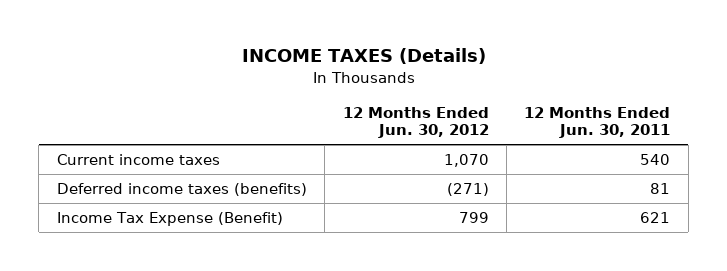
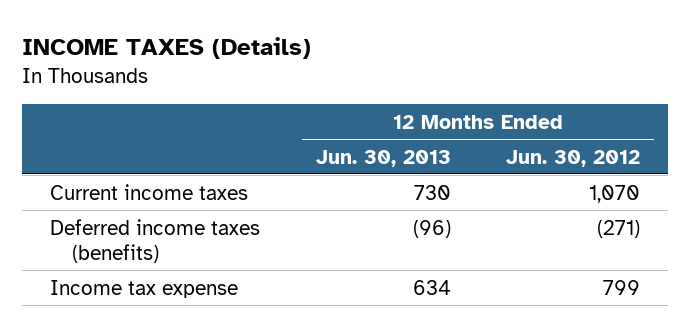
[524,106,671,139] 12 Months Ended Jun. 30, 2011 -> none
none -> [315,149,451,167] Jun. 30, 2013
[56,212,283,227] Income Tax Expense (Benefit) -> [50,279,239,298] Income tax expense

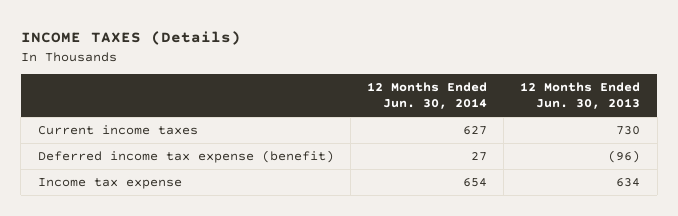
[506,149,641,167] Jun. 30, 2012 -> none
none -> [366,82,487,110] 12 Months Ended Jun. 30, 2014
[50,218,261,263] Deferred income taxes (benefits) -> [37,149,334,163] Deferred income tax expense (benefit)

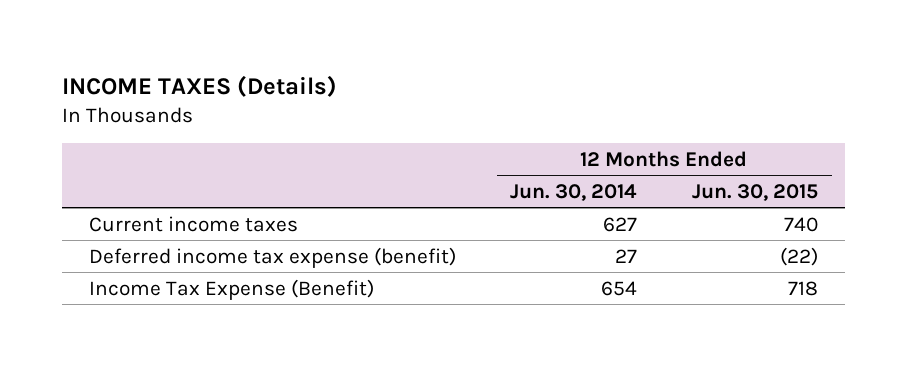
[520,82,641,110] 12 Months Ended Jun. 30, 2013 -> none
none -> [691,183,818,201] Jun. 30, 2015
[37,177,182,189] Income tax expense -> [88,278,374,300] Income Tax Expense (Benefit)

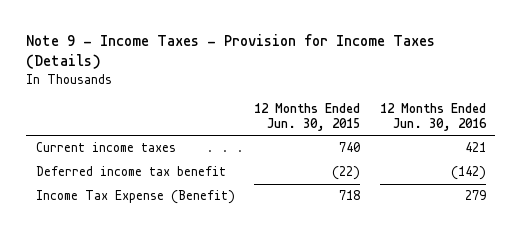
[61,75,337,98] INCOME TAXES (Details) -> [25,34,435,70] Note 9 - Income Taxes - Provision for Income Taxes (Details)
[510,183,638,201] Jun. 30, 2014 -> none
none -> [379,102,487,132] 12 Months Ended Jun. 30, 2016
[88,246,456,268] Deferred income tax expense (benefit) -> [35,166,226,177] Deferred income tax benefit

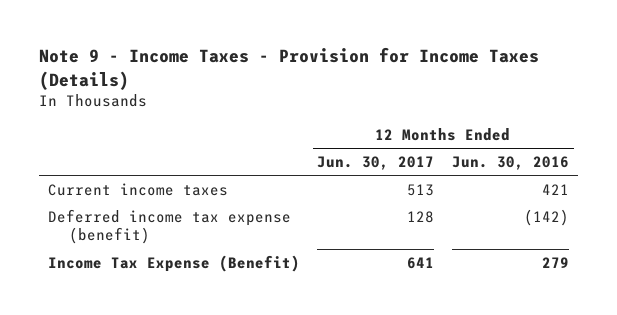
[254,102,361,132] 12 Months Ended Jun. 30, 2015 -> none
none -> [317,156,435,171] Jun. 30, 2017
[35,166,226,177] Deferred income tax benefit -> [47,208,291,245] Deferred income tax expense (benefit)

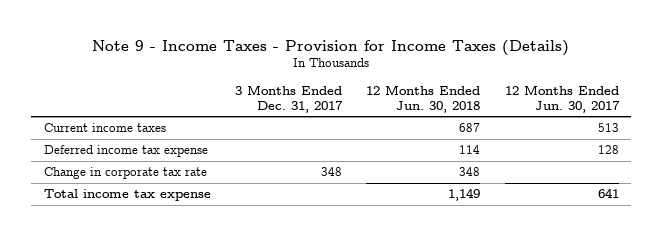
[452,156,570,171] Jun. 30, 2016 -> none
none -> [234,85,343,113] 3 Months Ended Dec. 31, 2017
none -> [366,85,481,113] 12 Months Ended Jun. 30, 2018
[47,208,291,245] Deferred income tax expense (benefit) -> [43,145,208,158] Deferred income tax expense
none -> [43,167,207,180] Change in corporate tax rate
[47,254,300,272] Income Tax Expense (Benefit) -> [43,189,211,202] Total income tax expense

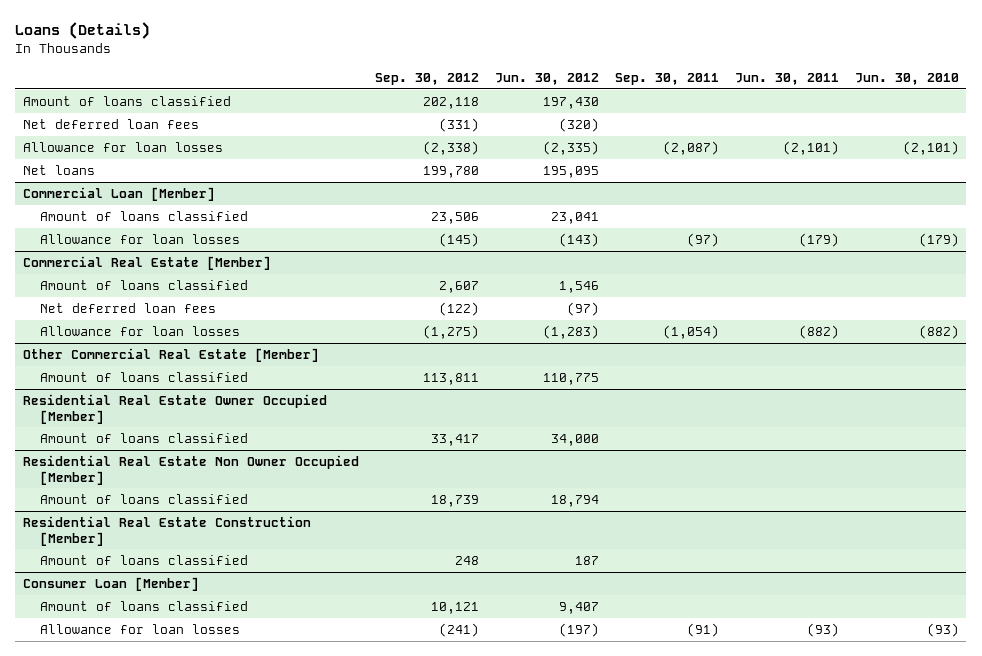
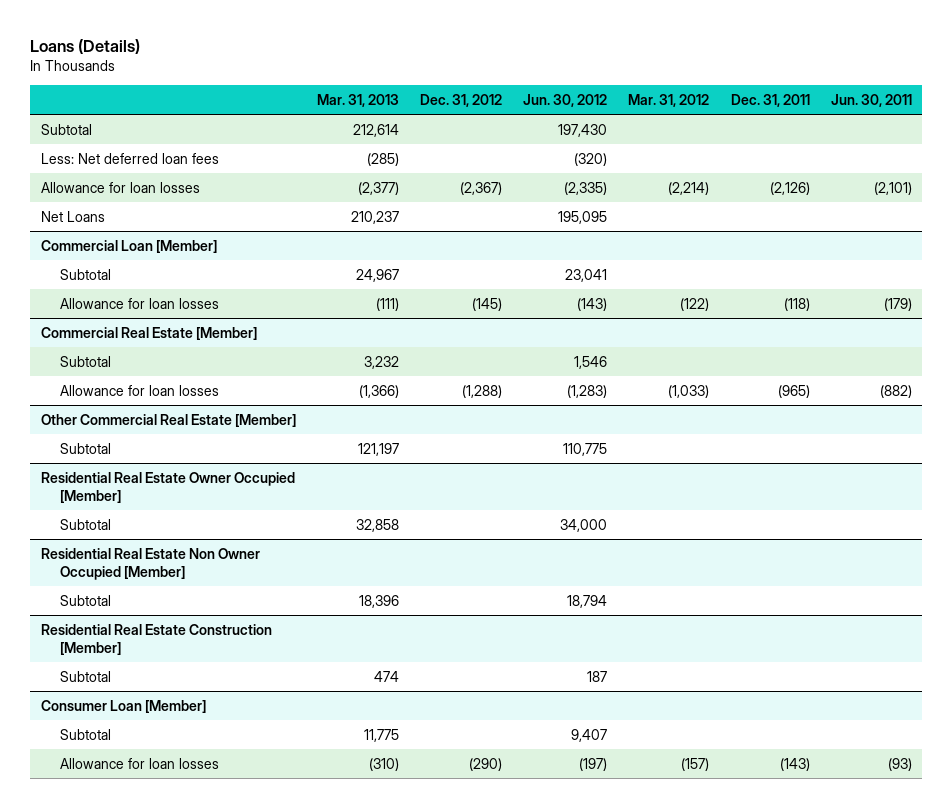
[374,72,479,85] Sep. 30, 2012 -> none
[614,72,719,85] Sep. 30, 2011 -> none
[854,72,959,85] Jun. 30, 2010 -> none
none -> [316,93,399,107] Mar. 31, 2013
none -> [419,93,502,107] Dec. 31, 2012
none -> [628,93,710,107] Mar. 31, 2012
none -> [730,93,810,107] Dec. 31, 2011
[23,95,232,106] Amount of loans classified -> [40,123,92,135] Subtotal
[23,118,200,129] Net deferred loan fees -> [40,152,219,164] Less: Net deferred loan fees
[23,164,96,175] Net loans -> [40,210,105,222] Net Loans
[40,210,249,221] Amount of loans classified -> [60,268,112,280] Subtotal
[40,302,217,313] Net deferred loan fees -> none
[40,279,249,290] Amount of loans classified -> [60,355,112,367] Subtotal
[40,371,249,382] Amount of loans classified -> [60,442,112,454] Subtotal
[40,432,249,443] Amount of loans classified -> [60,518,112,530] Subtotal
[40,493,249,504] Amount of loans classified -> [60,594,112,606] Subtotal
[40,554,249,565] Amount of loans classified -> [60,670,112,682] Subtotal
[40,600,249,611] Amount of loans classified -> [60,728,112,740] Subtotal

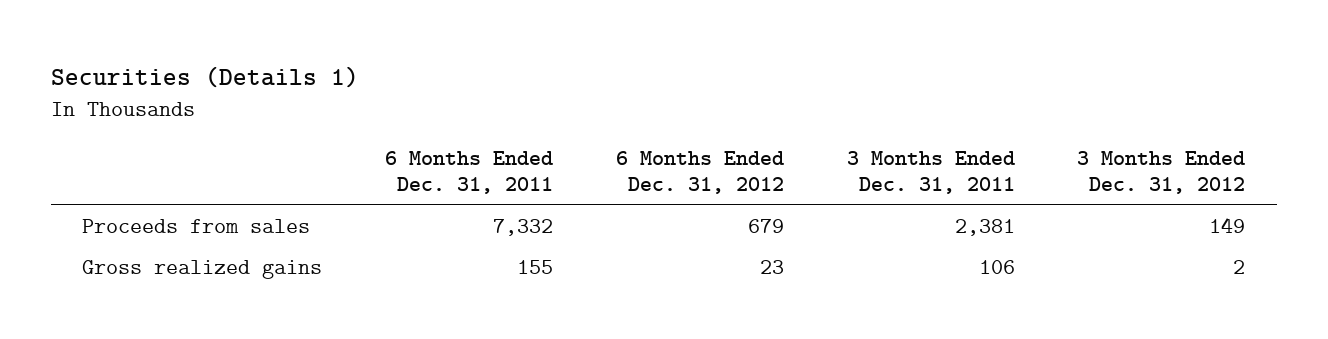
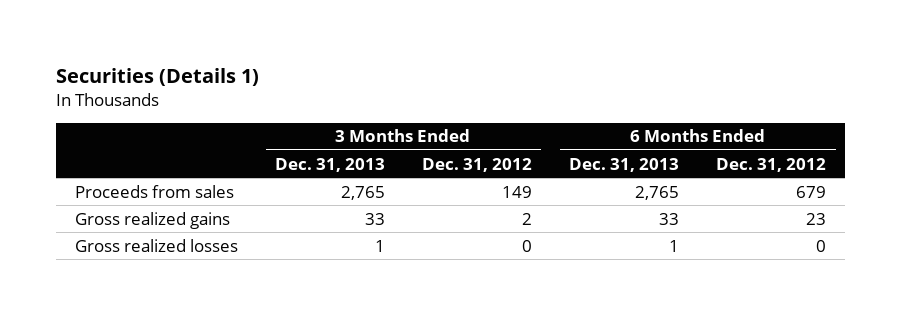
[384,151,553,194] 6 Months Ended Dec. 31, 2011 -> none
[846,151,1015,194] 3 Months Ended Dec. 31, 2011 -> none
none -> [274,157,385,172] Dec. 31, 2013
none -> [569,157,680,172] Dec. 31, 2013
none -> [74,238,238,252] Gross realized losses

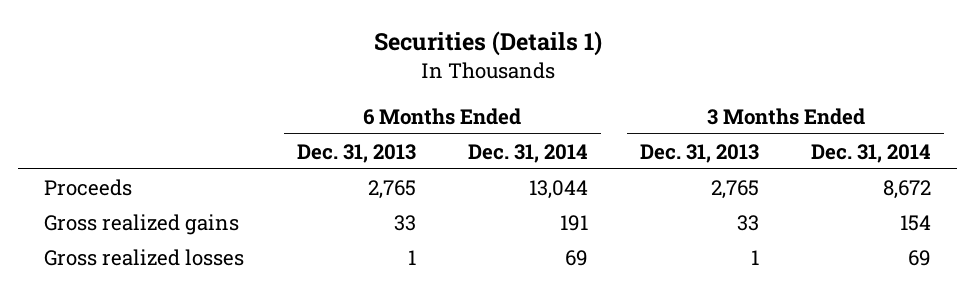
[422,157,533,172] Dec. 31, 2012 -> none
[716,157,827,172] Dec. 31, 2012 -> none
none -> [467,143,588,163] Dec. 31, 2014
none -> [811,143,932,163] Dec. 31, 2014
[74,184,234,198] Proceeds from sales -> [44,178,133,196] Proceeds

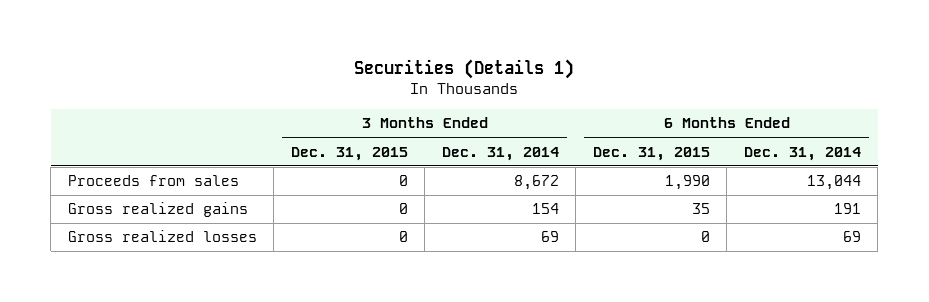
[296,143,416,163] Dec. 31, 2013 -> none
[639,143,759,163] Dec. 31, 2013 -> none
none -> [290,146,408,161] Dec. 31, 2015
none -> [592,146,710,161] Dec. 31, 2015
[44,178,133,196] Proceeds -> [67,175,239,187] Proceeds from sales

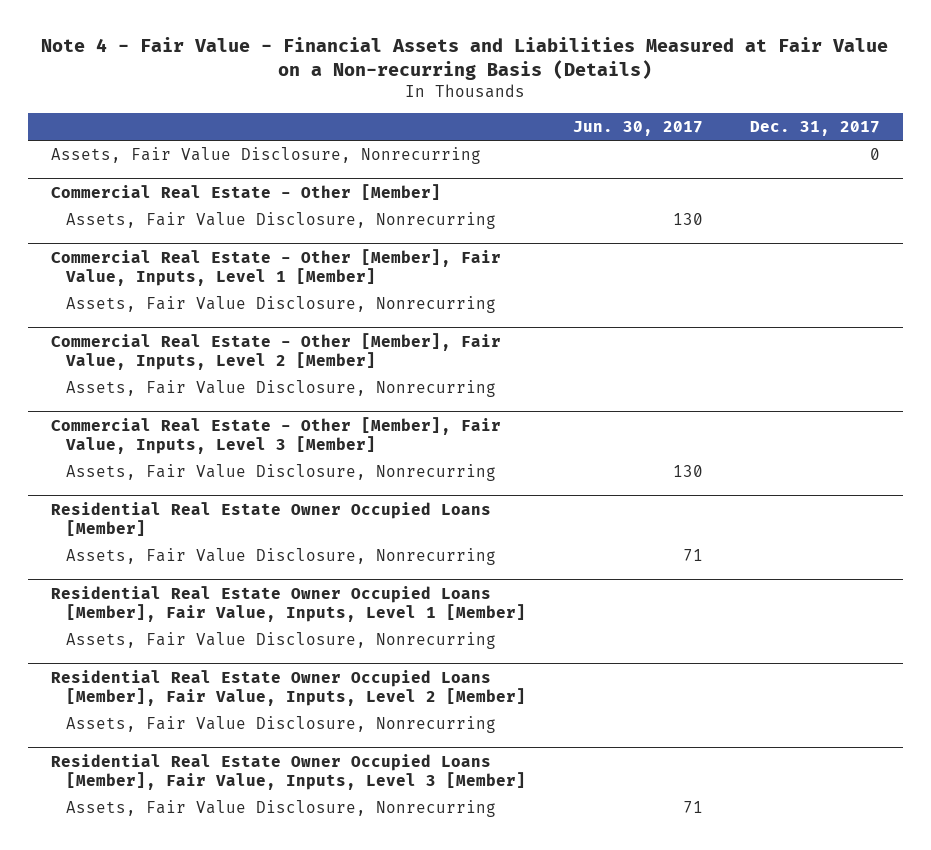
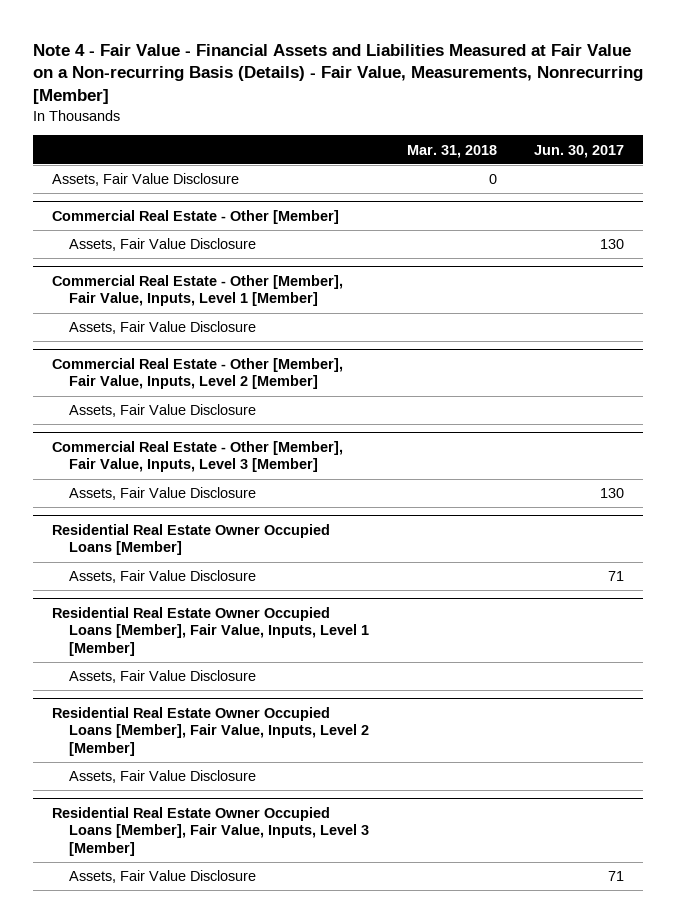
[41,36,889,80] Note 4 - Fair Value - Financial Assets and Liabilities Measured at Fair Value on a Non-recurring Basis (Details) -> [32,43,643,105] Note 4 - Fair Value - Financial Assets and Liabilities Measured at Fair Value on a Non-recurring Basis (Details) - Fair Value, Measurements, Nonrecurring [Member]
[749,120,880,136] Dec. 31, 2017 -> none
none -> [406,144,497,158] Mar. 31, 2018
[50,147,481,165] Assets, Fair Value Disclosure, Nonrecurring -> [51,173,239,187] Assets, Fair Value Disclosure
[66,212,497,230] Assets, Fair Value Disclosure, Nonrecurring -> [68,238,256,252] Assets, Fair Value Disclosure
[66,296,497,314] Assets, Fair Value Disclosure, Nonrecurring -> [68,321,256,335] Assets, Fair Value Disclosure
[66,380,497,398] Assets, Fair Value Disclosure, Nonrecurring -> [68,404,256,418] Assets, Fair Value Disclosure
[66,464,497,482] Assets, Fair Value Disclosure, Nonrecurring -> [68,487,256,501] Assets, Fair Value Disclosure
[66,548,497,566] Assets, Fair Value Disclosure, Nonrecurring -> [68,570,256,584] Assets, Fair Value Disclosure
[66,632,497,650] Assets, Fair Value Disclosure, Nonrecurring -> [68,670,256,684] Assets, Fair Value Disclosure
[66,716,497,734] Assets, Fair Value Disclosure, Nonrecurring -> [68,770,256,784] Assets, Fair Value Disclosure
[66,800,497,818] Assets, Fair Value Disclosure, Nonrecurring -> [68,870,256,884] Assets, Fair Value Disclosure

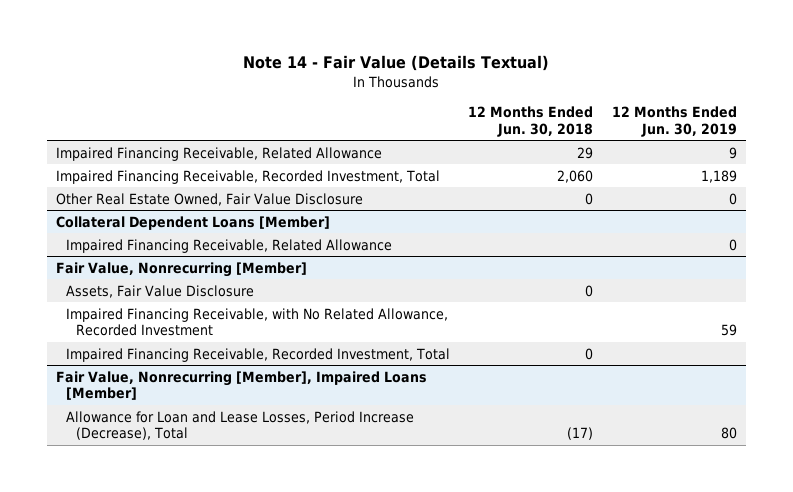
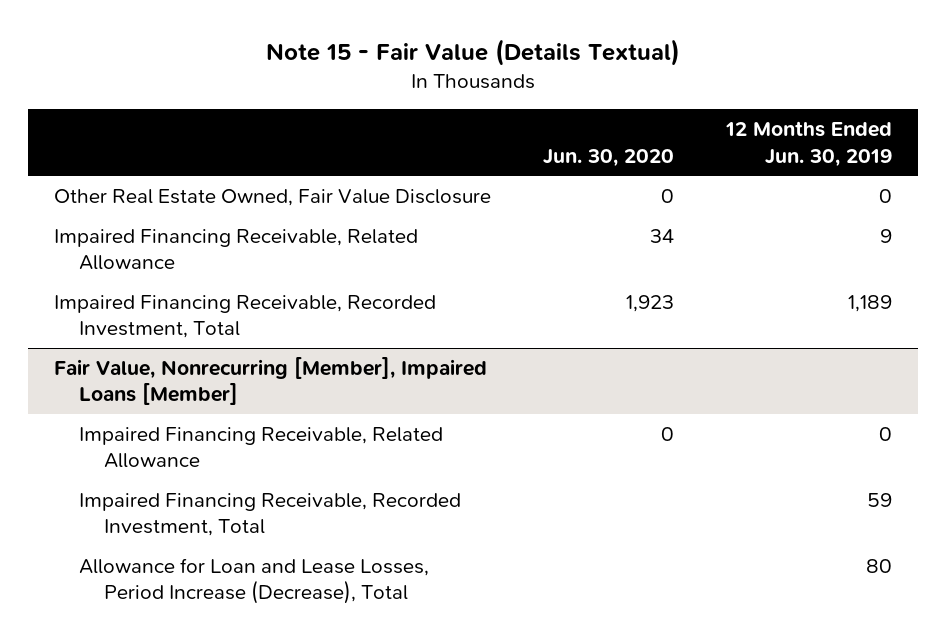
[243,54,550,71] Note 14 - Fair Value (Details Textual) -> [266,39,681,67] Note 15 - Fair Value (Details Textual)
[468,105,594,137] 12 Months Ended Jun. 30, 2018 -> none
none -> [543,148,675,167] Jun. 30, 2020
[55,192,363,206] Other Real Estate Owned, Fair Value Disclosure -> [53,189,491,207] Other Real Estate Owned, Fair Value Disclosure
[55,215,330,230] Collateral Dependent Loans [Member] -> none
[65,238,392,253] Impaired Financing Receivable, Related Allowance -> none
[55,261,307,277] Fair Value, Nonrecurring [Member] -> none
[65,284,254,298] Assets, Fair Value Disclosure -> none
[65,307,448,337] Impaired Financing Receivable, with No Related Allowance, Recorded Investment -> none
[65,347,450,362] Impaired Financing Receivable, Recorded Investment, Total -> none
none -> [78,427,443,469] Impaired Financing Receivable, Related Allowance
none -> [78,493,461,537] Impaired Financing Receivable, Recorded Investment, Total

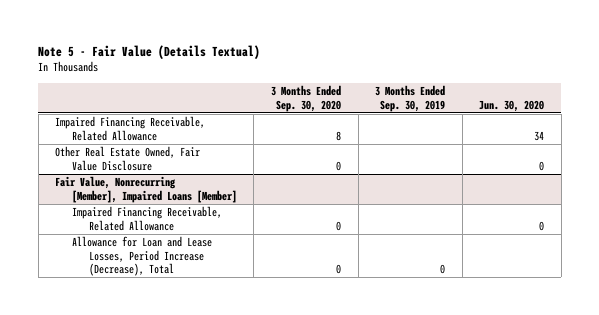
[266,39,681,67] Note 15 - Fair Value (Details Textual) -> [38,44,261,59] Note 5 - Fair Value (Details Textual)
[725,121,893,167] 12 Months Ended Jun. 30, 2019 -> none
none -> [270,85,341,112] 3 Months Ended Sep. 30, 2020
none -> [375,85,446,112] 3 Months Ended Sep. 30, 2019
[53,295,436,339] Impaired Financing Receivable, Recorded Investment, Total -> none
[53,189,491,207] Other Real Estate Owned, Fair Value Disclosure -> [55,146,201,171] Other Real Estate Owned, Fair Value Disclosure
[78,493,461,537] Impaired Financing Receivable, Recorded Investment, Total -> none

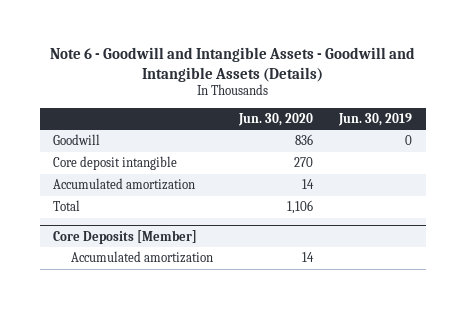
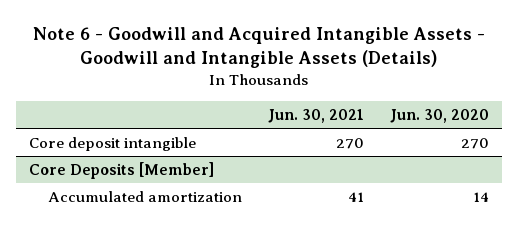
[49,47,415,82] Note 6 - Goodwill and Intangible Assets - Goodwill and Intangible Assets (Details) -> [32,27,485,69] Note 6 - Goodwill and Acquired Intangible Assets - Goodwill and Intangible Assets (Details)
[338,112,413,126] Jun. 30, 2019 -> none
none -> [268,108,365,123] Jun. 30, 2021
[52,134,100,146] Goodwill -> none
[52,178,195,191] Accumulated amortization -> none
[52,200,80,212] Total -> none

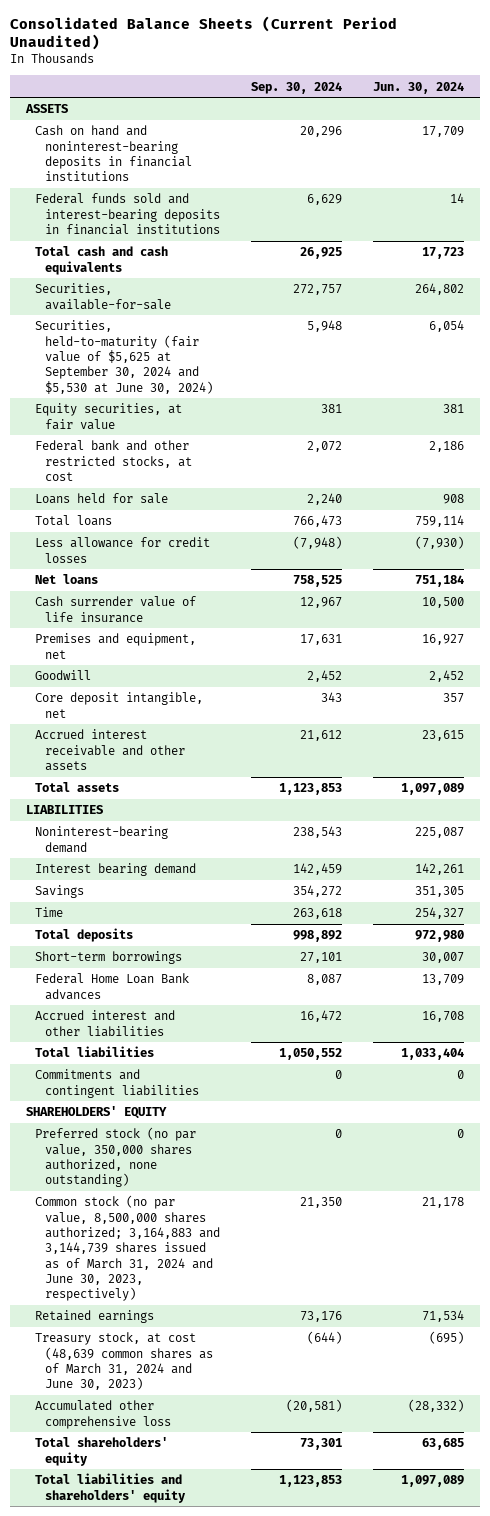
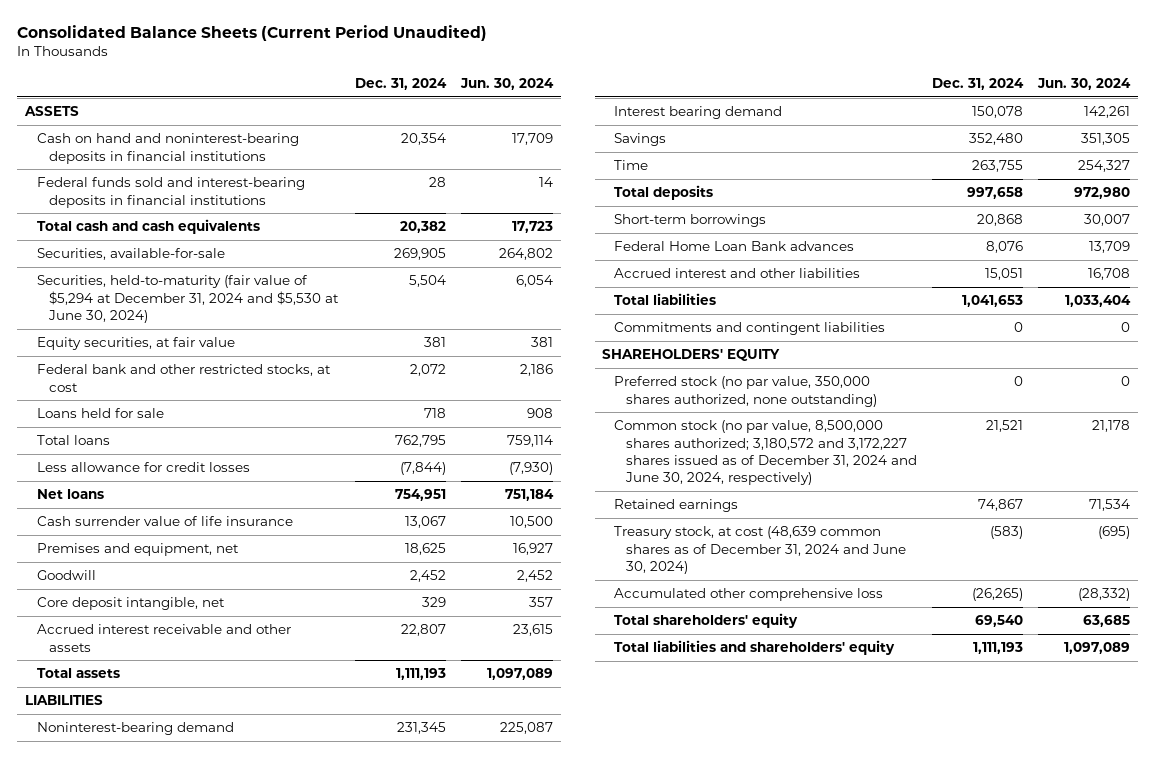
[251,81,343,94] Sep. 30, 2024 -> none
none -> [354,78,447,91] Dec. 31, 2024
[35,320,214,394] Securities, held-to-maturity (fair value of $5,625 at September 30, 2024 and $5,530 at June 30, 2024) -> [36,275,339,323] Securities, held-to-maturity (fair value of $5,294 at December 31, 2024 and $5,530 at June 30, 2024)
[35,1195,221,1302] Common stock (no par value, 8,500,000 shares authorized; 3,164,883 and 3,144,739 shares issued as of March 31, 2024 and June 30, 2023, respectively) -> [613,420,917,486] Common stock (no par value, 8,500,000 shares authorized; 3,180,572 and 3,172,227 shares issued as of December 31, 2024 and June 30, 2024, respectively)
[35,1332,214,1391] Treasury stock, at cost (48,639 common shares as of March 31, 2024 and June 30, 2023) -> [613,526,906,574] Treasury stock, at cost (48,639 common shares as of December 31, 2024 and June 30, 2024)

